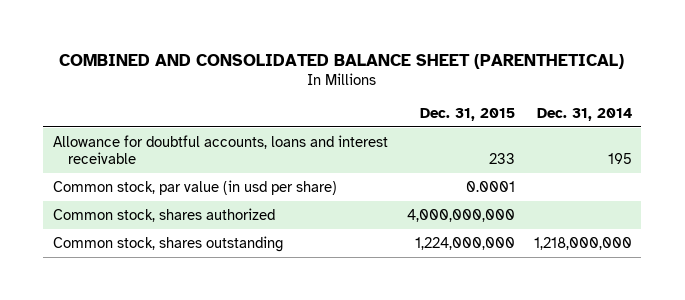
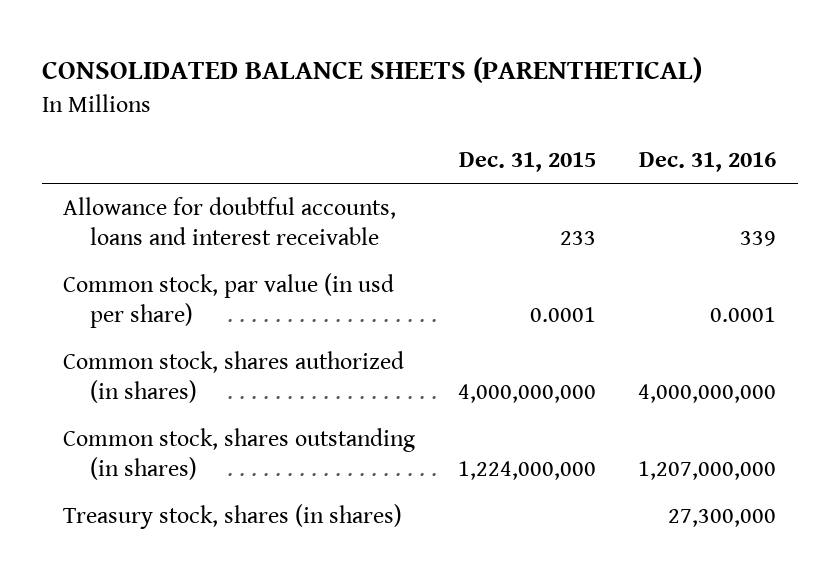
[59,53,625,69] COMBINED AND CONSOLIDATED BALANCE SHEET (PARENTHETICAL) -> [41,57,702,84] CONSOLIDATED BALANCE SHEETS (PARENTHETICAL)
[536,107,632,121] Dec. 31, 2014 -> none
none -> [639,151,777,172] Dec. 31, 2016
[52,207,275,222] Common stock, shares authorized -> [63,351,405,403] Common stock, shares authorized (in shares)
[52,235,283,252] Common stock, shares outstanding -> [63,428,416,480] Common stock, shares outstanding (in shares)
none -> [63,504,403,530] Treasury stock, shares (in shares)

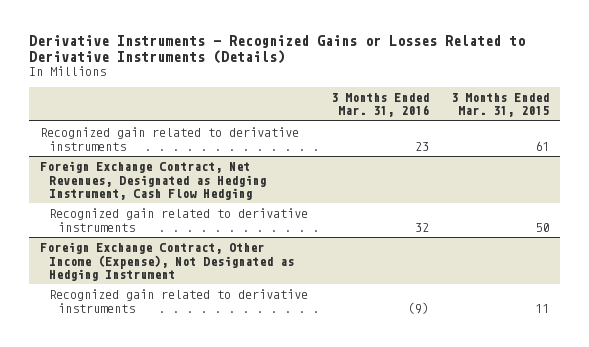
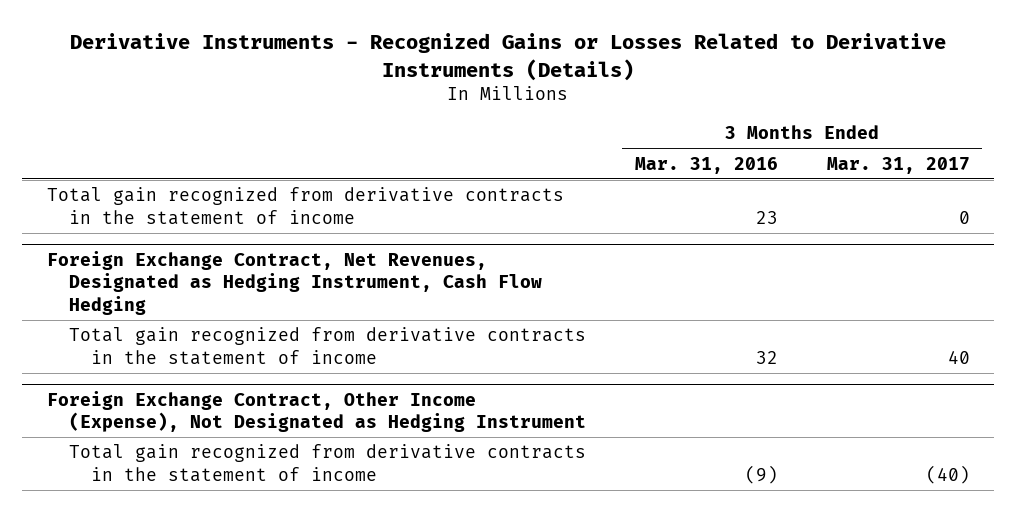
[450,92,549,118] 3 Months Ended Mar. 31, 2015 -> none
none -> [826,156,970,174] Mar. 31, 2017
[40,127,300,151] Recognized gain related to derivative instruments -> [46,187,564,225] Total gain recognized from derivative contracts in the statement of income
[49,208,309,232] Recognized gain related to derivative instruments -> [68,327,586,365] Total gain recognized from derivative contracts in the statement of income
[49,289,309,313] Recognized gain related to derivative instruments -> [68,444,586,482] Total gain recognized from derivative contracts in the statement of income

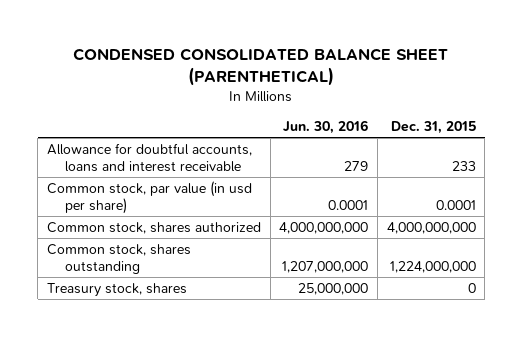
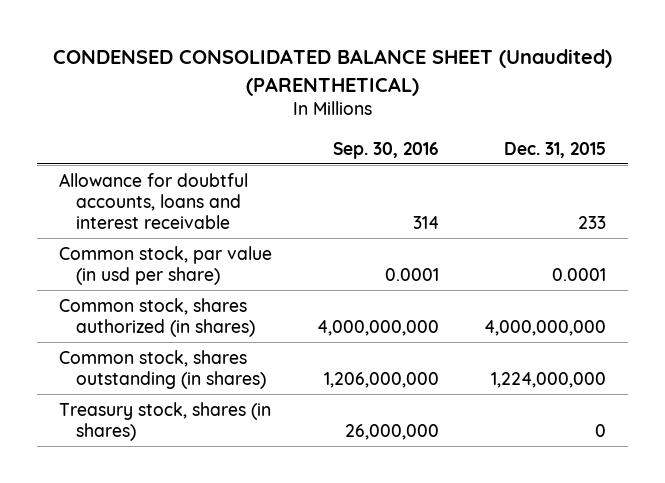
[73,47,449,86] CONDENSED CONSOLIDATED BALANCE SHEET (PARENTHETICAL) -> [52,49,612,96] CONDENSED CONSOLIDATED BALANCE SHEET (Unaudited) (PARENTHETICAL)
[283,120,369,135] Jun. 30, 2016 -> none
none -> [333,141,440,159] Sep. 30, 2016
[46,221,261,234] Common stock, shares authorized -> [59,297,255,337] Common stock, shares authorized (in shares)
[46,243,191,274] Common stock, shares outstanding -> [59,349,266,389] Common stock, shares outstanding (in shares)
[46,282,187,297] Treasury stock, shares -> [59,401,272,441] Treasury stock, shares (in shares)

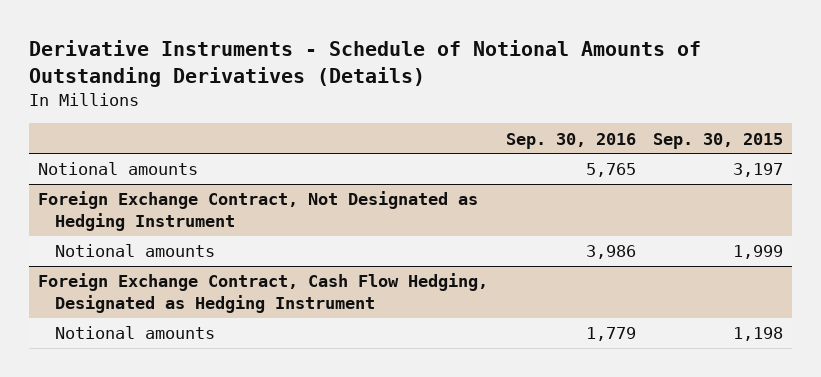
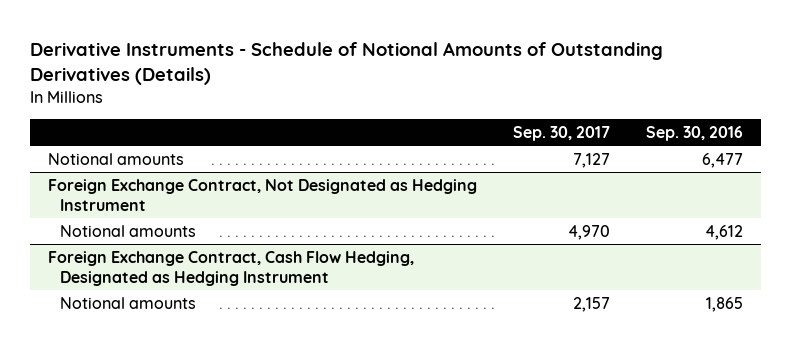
[653,132,784,149] Sep. 30, 2015 -> none
none -> [513,125,611,141] Sep. 30, 2017
[585,163,636,178] 5,765 -> [702,152,744,168] 6,477
[585,245,636,260] 3,986 -> [705,224,744,240] 4,612
[585,327,636,342] 1,779 -> [706,296,744,312] 1,865

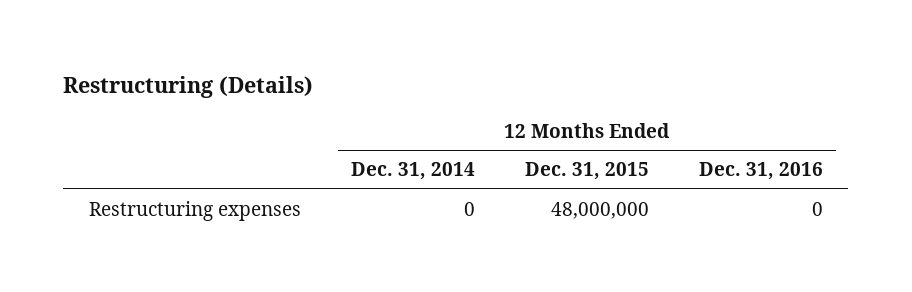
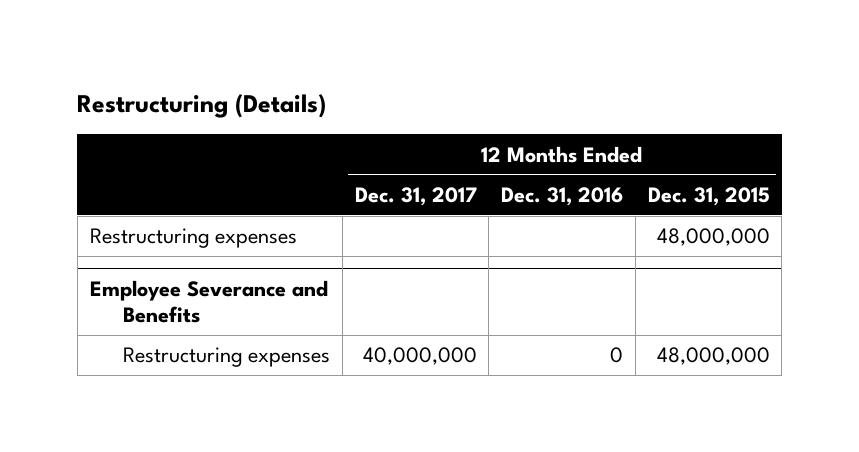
[350,162,475,181] Dec. 31, 2014 -> none
none -> [354,186,477,206] Dec. 31, 2017
none -> [89,228,297,249] Restructuring expenses
none -> [89,280,328,323] Employee Severance and Benefits

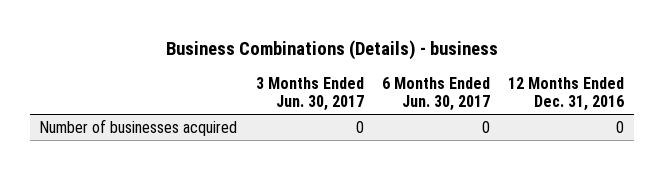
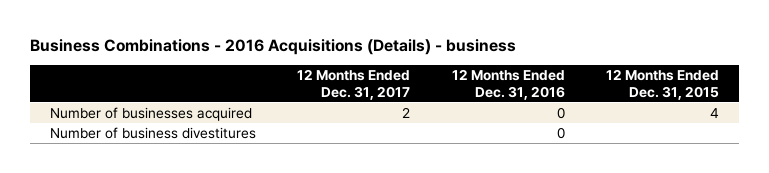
[165,39,498,60] Business Combinations (Details) - business -> [29,39,516,56] Business Combinations - 2016 Acquisitions (Details) - business
[255,76,364,112] 3 Months Ended Jun. 30, 2017 -> none
[381,76,490,112] 6 Months Ended Jun. 30, 2017 -> none
none -> [297,68,411,100] 12 Months Ended Dec. 31, 2017
none -> [605,68,719,100] 12 Months Ended Dec. 31, 2015
none -> [50,127,257,140] Number of business divestitures

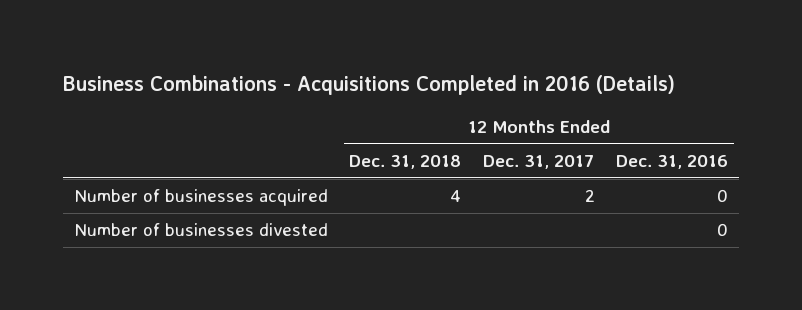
[29,39,516,56] Business Combinations - 2016 Acquisitions (Details) - business -> [62,75,675,96] Business Combinations - Acquisitions Completed in 2016 (Details)
[605,68,719,100] 12 Months Ended Dec. 31, 2015 -> none
none -> [349,155,462,170] Dec. 31, 2018
[50,127,257,140] Number of business divestitures -> [73,223,328,237] Number of businesses divested

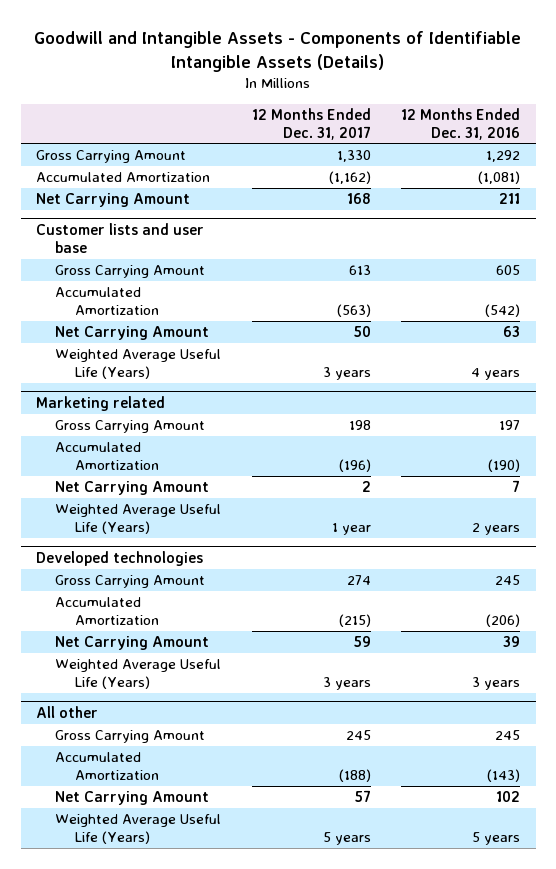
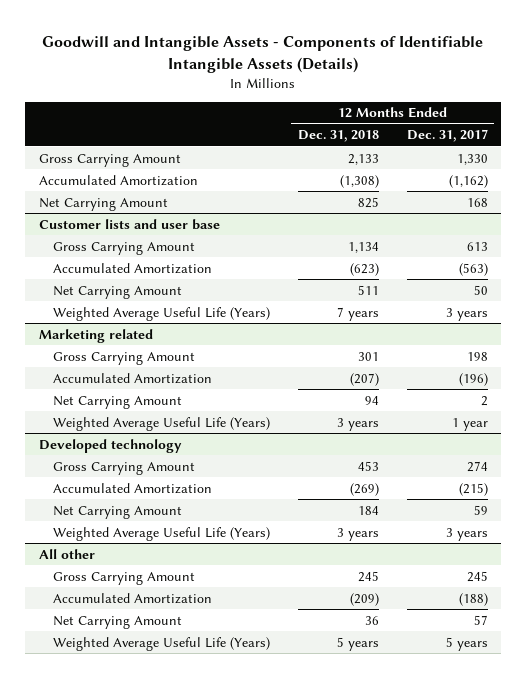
[401,107,521,140] 12 Months Ended Dec. 31, 2016 -> none
none -> [297,130,379,143] Dec. 31, 2018
[35,550,203,566] Developed technologies -> [39,438,183,453] Developed technology

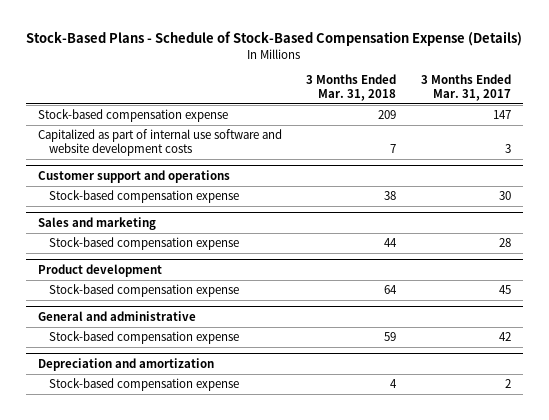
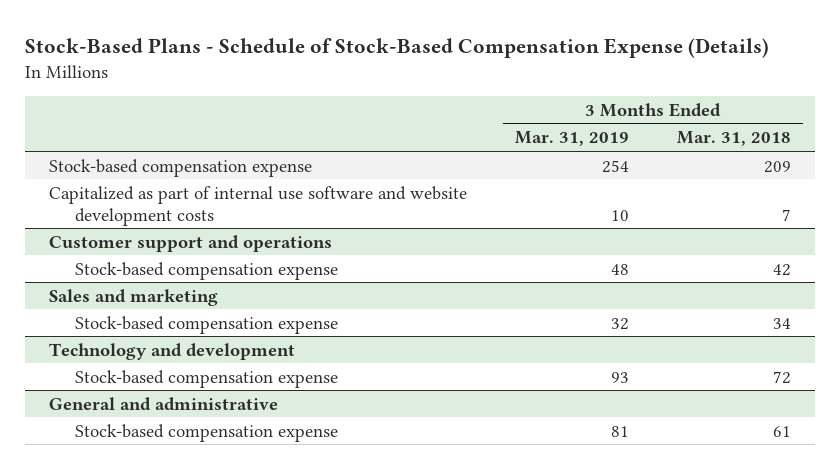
[421,74,512,101] 3 Months Ended Mar. 31, 2017 -> none
none -> [514,131,629,147] Mar. 31, 2019
[384,191,397,201] 38 -> [772,263,791,276] 42
[384,238,398,248] 44 -> [772,317,791,329] 34
[37,264,162,278] Product development -> [48,342,295,360] Technology and development
[384,285,398,295] 64 -> [772,370,791,384] 72
[37,358,214,372] Depreciation and amortization -> none
[49,378,240,392] Stock-based compensation expense -> none
[384,332,397,342] 59 -> [772,425,791,437] 61

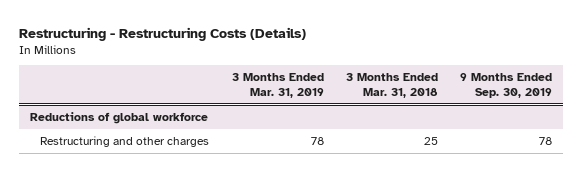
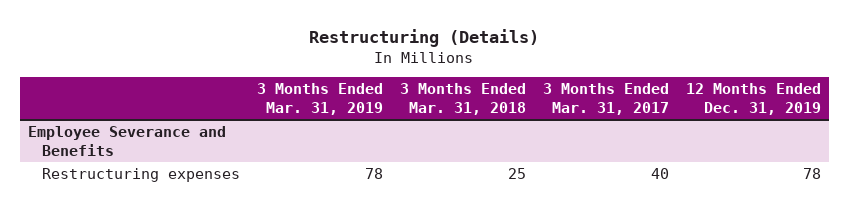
[19,26,307,41] Restructuring - Restructuring Costs (Details) -> [309,28,540,47] Restructuring (Details)
[460,73,553,98] 9 Months Ended Sep. 30, 2019 -> none
none -> [542,83,669,116] 3 Months Ended Mar. 31, 2017
none -> [685,83,821,116] 12 Months Ended Dec. 31, 2019
[30,111,209,124] Reductions of global workforce -> [28,125,227,156] Employee Severance and Benefits
[40,135,210,147] Restructuring and other charges -> [42,167,241,182] Restructuring expenses

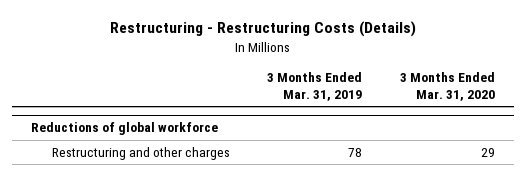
[309,28,540,47] Restructuring (Details) -> [109,21,416,38] Restructuring - Restructuring Costs (Details)
[400,83,527,116] 3 Months Ended Mar. 31, 2018 -> none
[542,83,669,116] 3 Months Ended Mar. 31, 2017 -> none
[685,83,821,116] 12 Months Ended Dec. 31, 2019 -> none
none -> [399,72,495,101] 3 Months Ended Mar. 31, 2020
[28,125,227,156] Employee Severance and Benefits -> [30,122,218,136] Reductions of global workforce
[42,167,241,182] Restructuring expenses -> [51,147,230,161] Restructuring and other charges

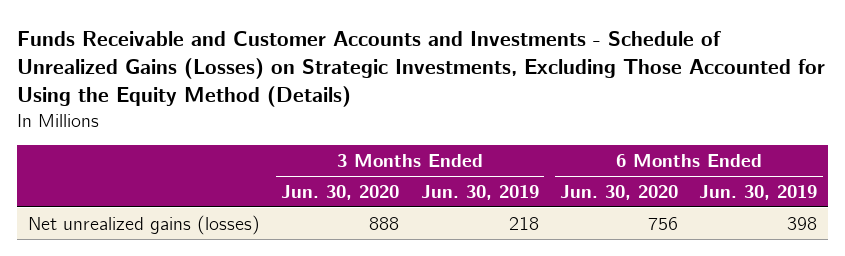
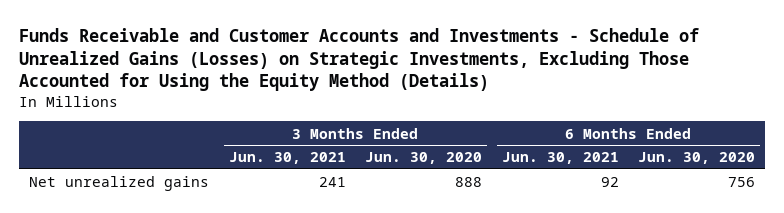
[420,184,539,200] Jun. 30, 2019 -> none
[699,184,818,200] Jun. 30, 2019 -> none
none -> [228,152,346,165] Jun. 30, 2021
none -> [501,152,619,165] Jun. 30, 2021
[27,214,260,235] Net unrealized gains (losses) -> [29,176,210,192] Net unrealized gains

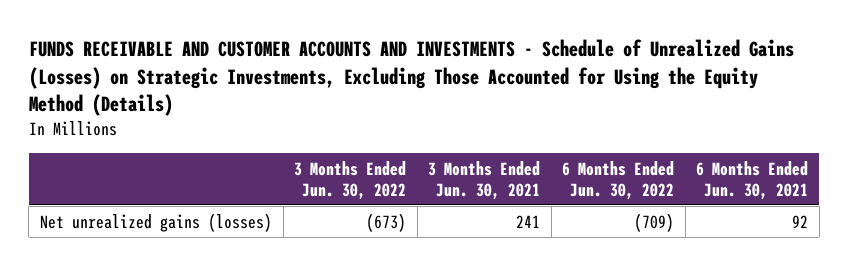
[19,27,700,92] Funds Receivable and Customer Accounts and Investments - Schedule of Unrealized Gains (Losses) on Strategic Investments, Excluding Those Accounted for Using the Equity Method (Details) -> [28,39,794,117] FUNDS RECEIVABLE AND CUSTOMER ACCOUNTS AND INVESTMENTS - Schedule of Unrealized Gains (Losses) on Strategic Investments, Excluding Those Accounted for Using the Equity Method (Details)
[365,152,483,165] Jun. 30, 2020 -> none
[638,152,756,165] Jun. 30, 2020 -> none
none -> [294,160,407,200] 3 Months Ended Jun. 30, 2022
none -> [562,160,675,200] 6 Months Ended Jun. 30, 2022
[29,176,210,192] Net unrealized gains -> [40,212,273,232] Net unrealized gains (losses)

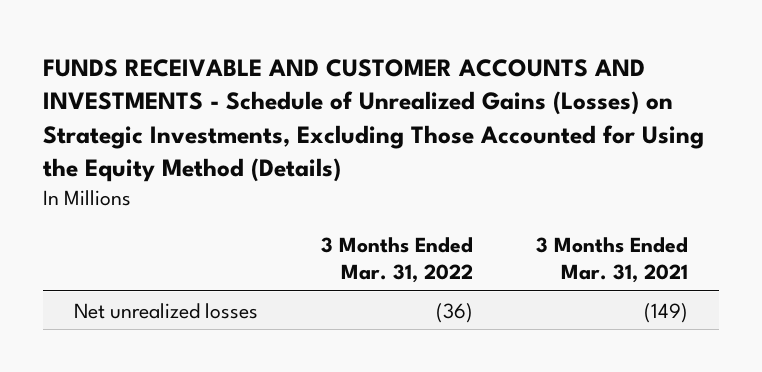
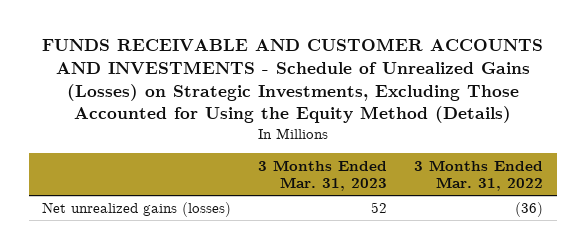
[535,237,688,284] 3 Months Ended Mar. 31, 2021 -> none
none -> [258,159,388,191] 3 Months Ended Mar. 31, 2023
[73,302,258,319] Net unrealized losses -> [42,202,232,218] Net unrealized gains (losses)

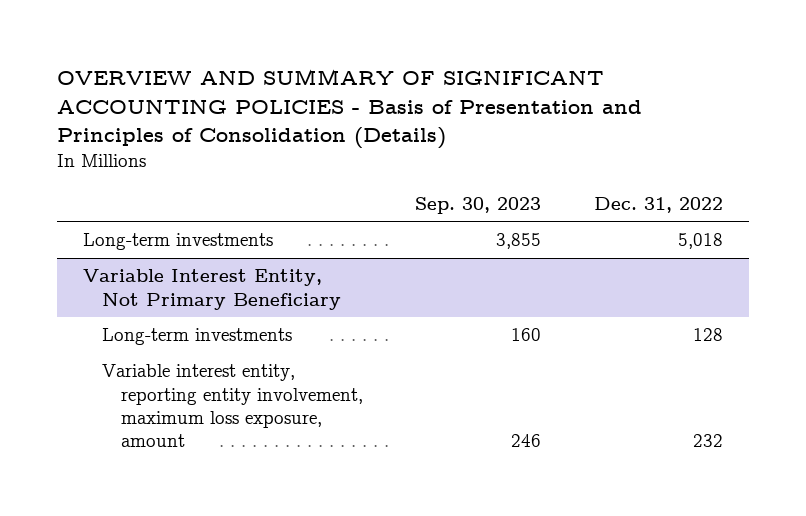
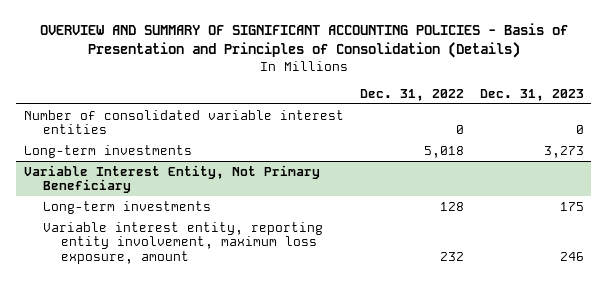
[415,196,542,214] Sep. 30, 2023 -> none
none -> [479,88,584,101] Dec. 31, 2023
none -> [23,109,344,135] Number of consolidated variable interest entities

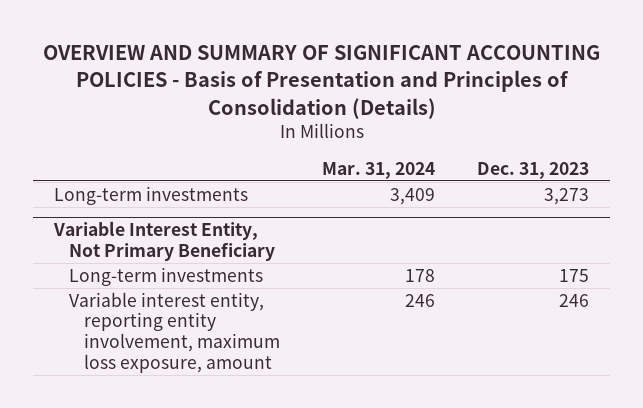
[359,88,464,101] Dec. 31, 2022 -> none
none -> [322,161,436,179] Mar. 31, 2024
[23,109,344,135] Number of consolidated variable interest entities -> none

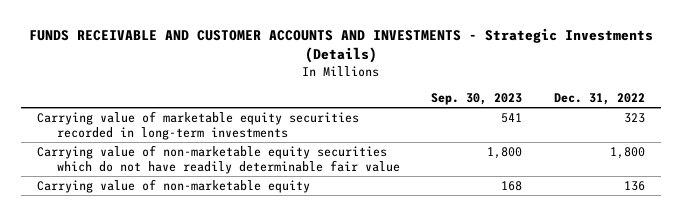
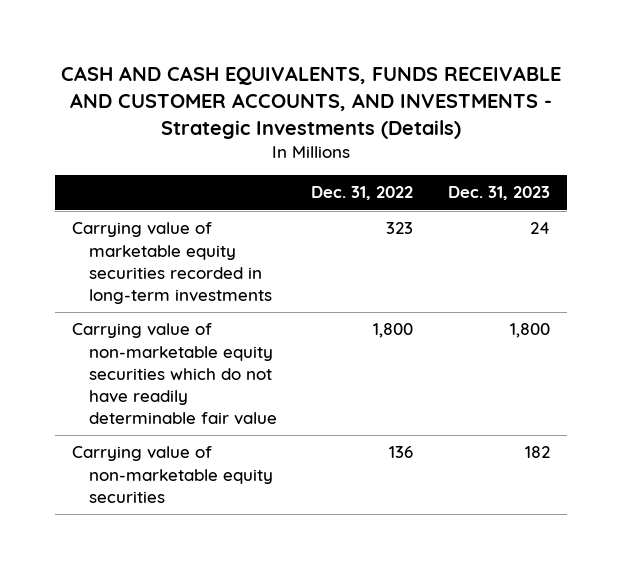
[28,28,653,64] FUNDS RECEIVABLE AND CUSTOMER ACCOUNTS AND INVESTMENTS - Strategic Investments (Details) -> [60,66,561,139] CASH AND CASH EQUIVALENTS, FUNDS RECEIVABLE AND CUSTOMER ACCOUNTS, AND INVESTMENTS - Strategic Investments (Details)
[431,93,523,106] Sep. 30, 2023 -> none
none -> [447,186,550,201] Dec. 31, 2023
[37,178,311,193] Carrying value of non-marketable equity -> [71,446,274,503] Carrying value of non-marketable equity securities

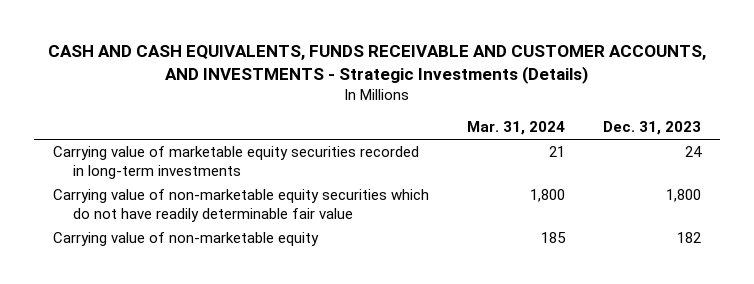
[311,186,414,201] Dec. 31, 2022 -> none
none -> [466,121,565,136] Mar. 31, 2024
[71,446,274,503] Carrying value of non-marketable equity securities -> [52,232,319,247] Carrying value of non-marketable equity

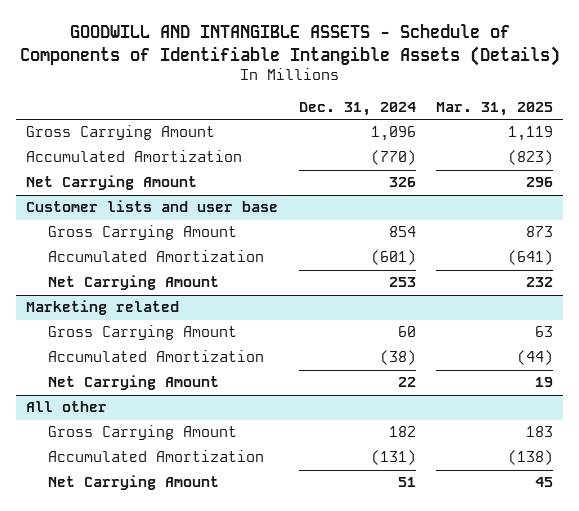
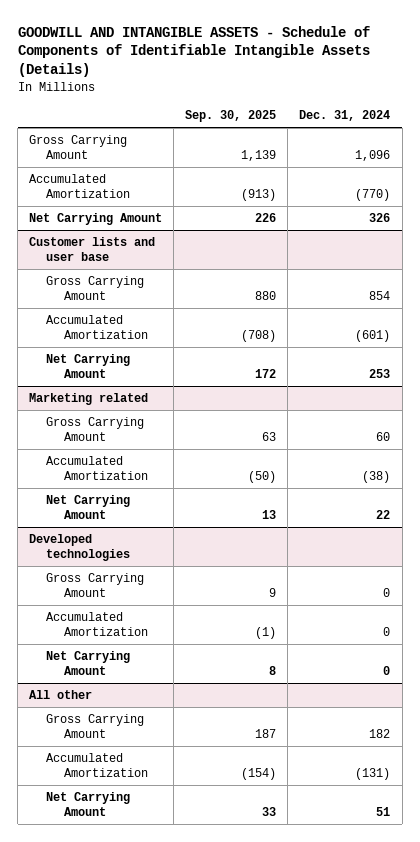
[435,101,553,116] Mar. 31, 2025 -> none
none -> [185,110,277,123] Sep. 30, 2025
none -> [29,533,131,561] Developed technologies
none -> [46,572,145,597] Gross Carrying Amount
none -> [46,611,148,636] Accumulated Amortization
none -> [46,650,131,675] Net Carrying Amount

